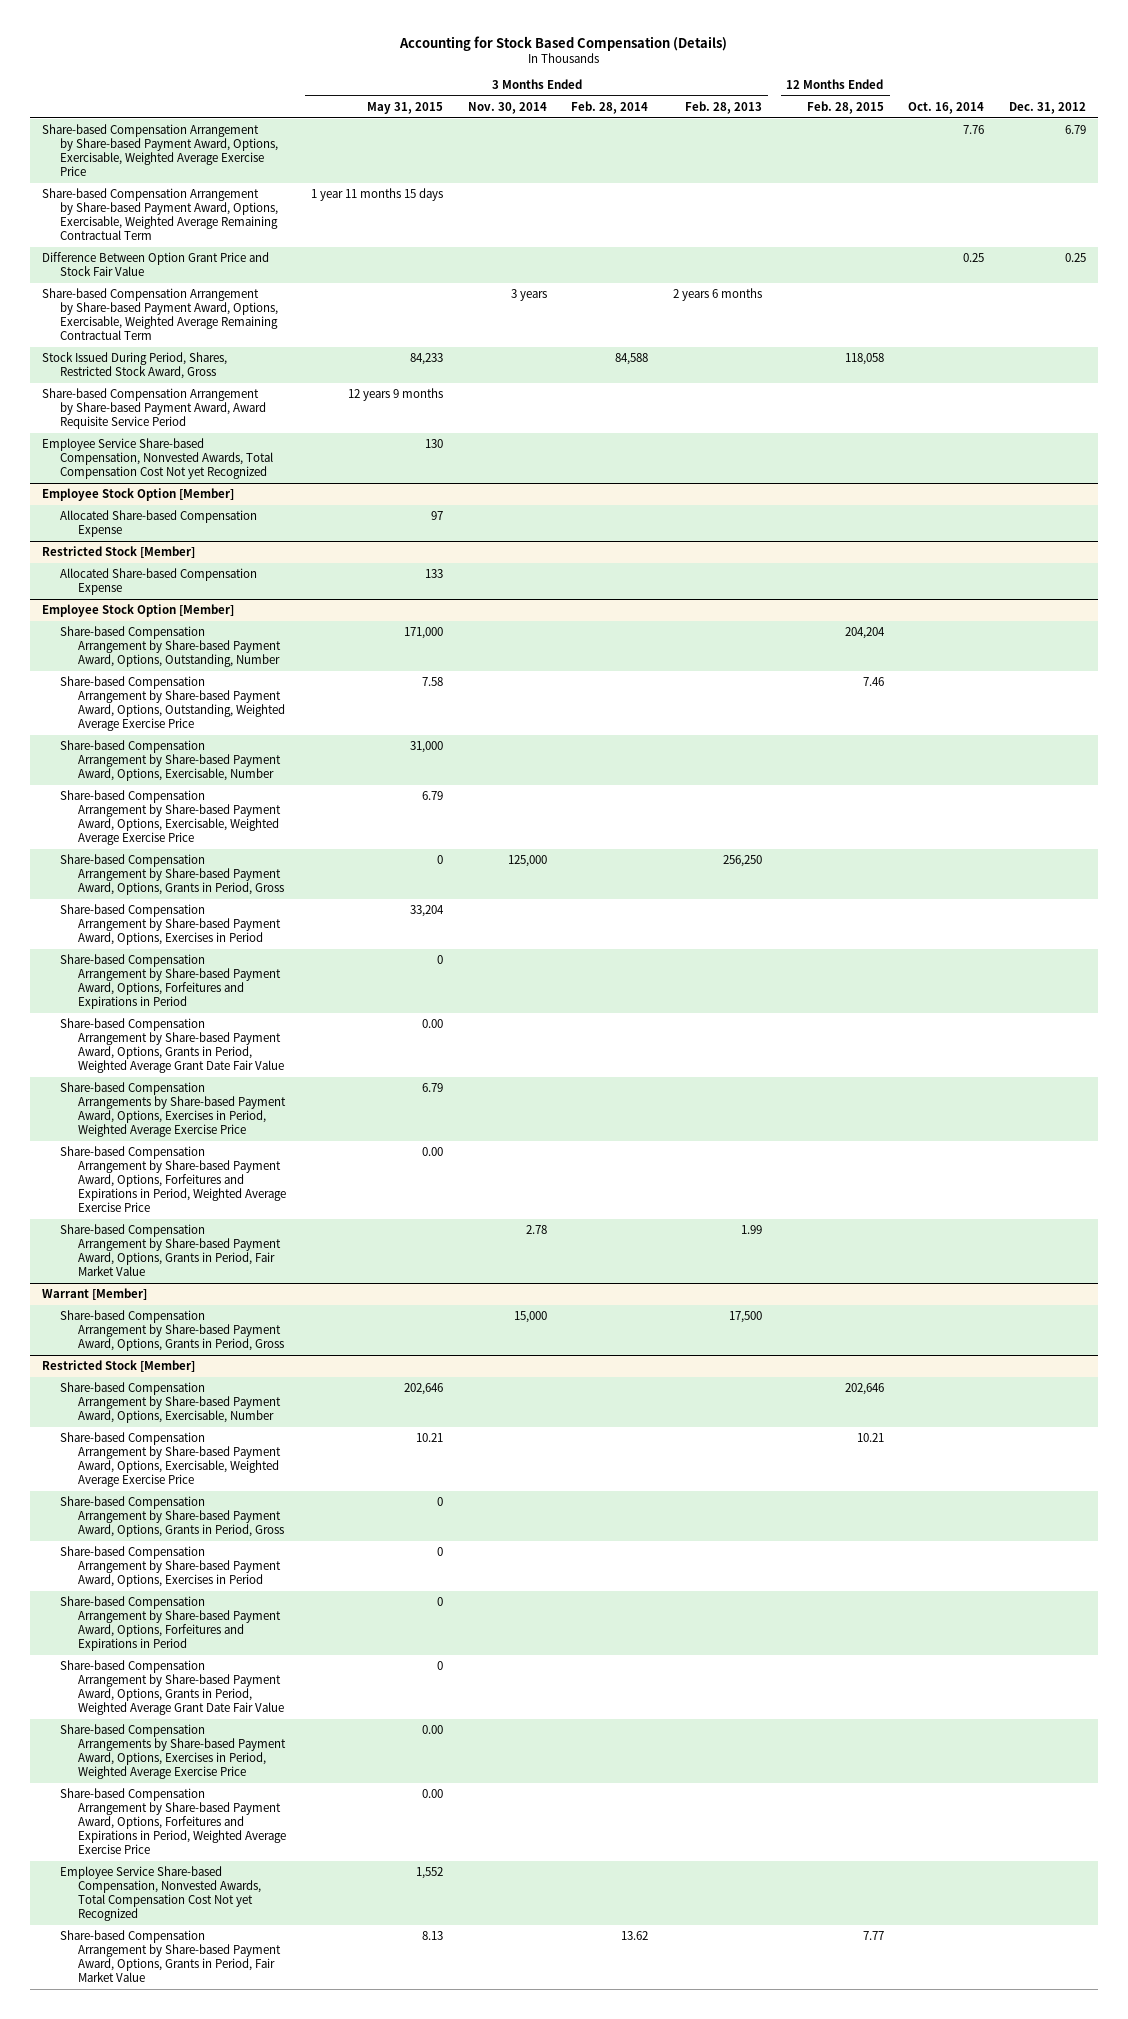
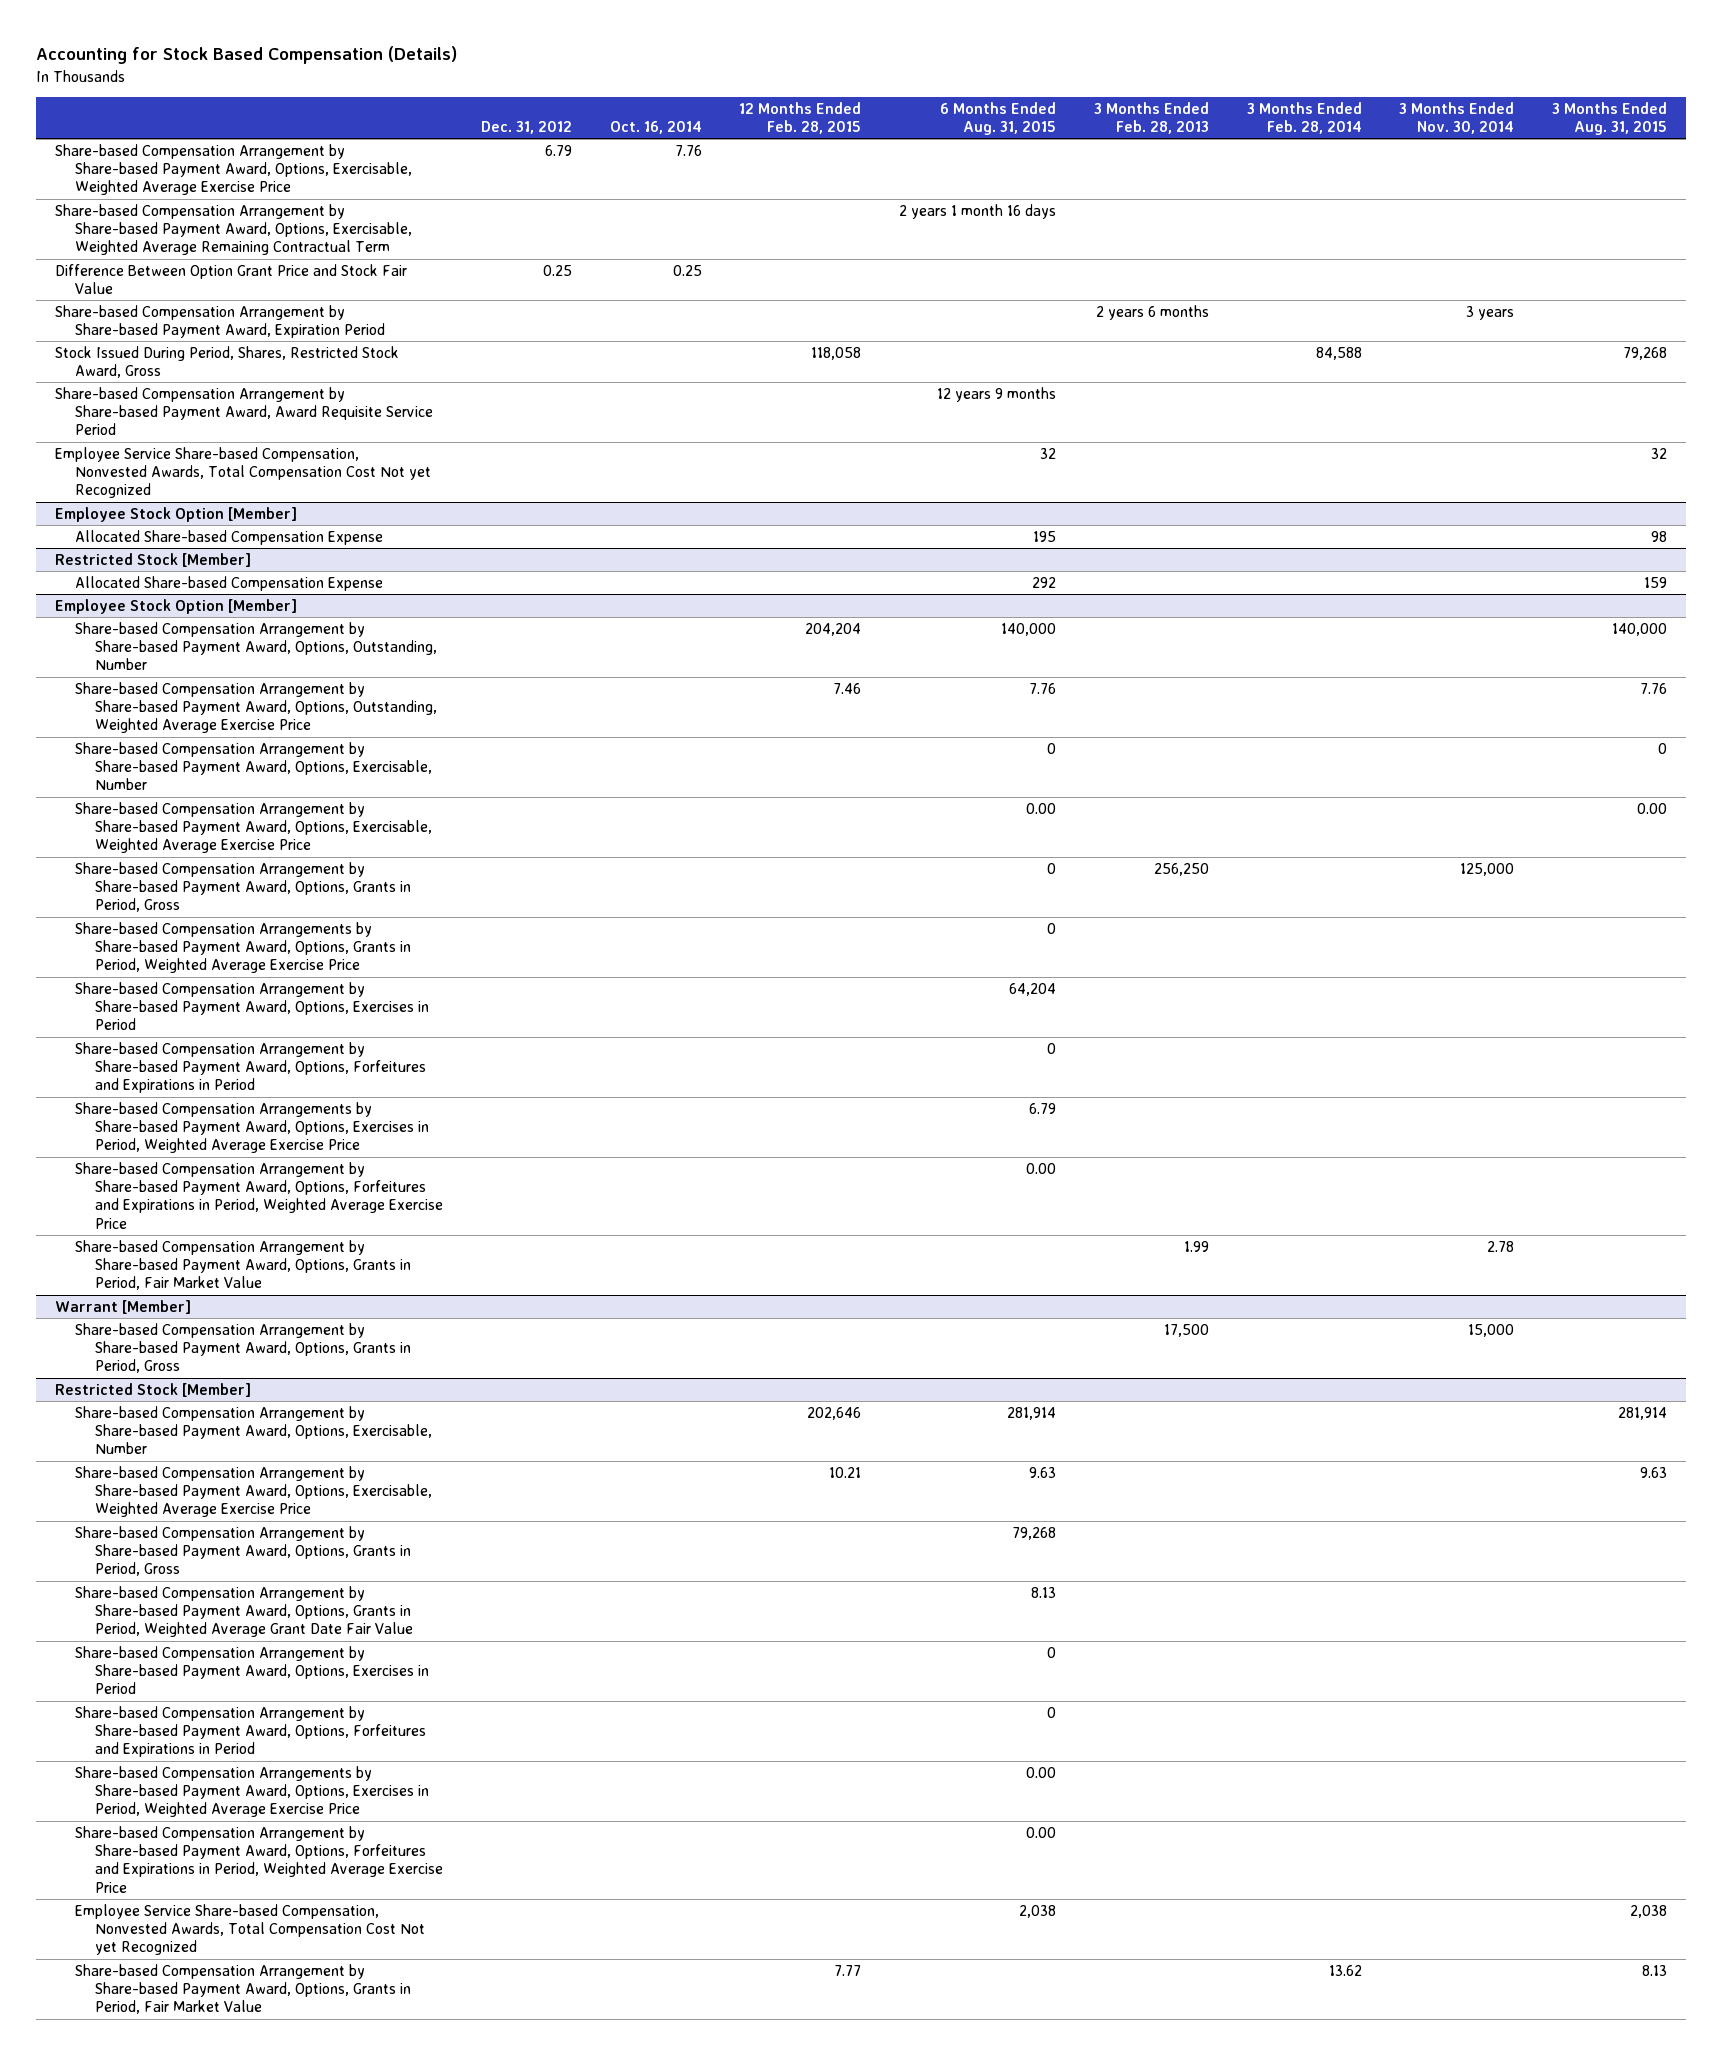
[367,101,444,114] May 31, 2015 -> none
none -> [940,101,1057,136] 6 Months Ended Aug. 31, 2015
none -> [1552,101,1668,136] 3 Months Ended Aug. 31, 2015
[42,288,279,341] Share-based Compensation Arrangement by Share-based Payment Award, Options, Exercisable, Weighted Average Remaining Contractual Term -> [55,304,386,339] Share-based Compensation Arrangement by Share-based Payment Award, Expiration Period
none -> [75,921,412,974] Share-based Compensation Arrangements by Share-based Payment Award, Options, Grants in Period, Weighted Average Exercise Price
[60,1018,285,1074] Share-based Compensation Arrangement by Share-based Payment Award, Options, Grants in Period, Weighted Average Grant Date Fair Value -> none
[60,1660,285,1716] Share-based Compensation Arrangement by Share-based Payment Award, Options, Grants in Period, Weighted Average Grant Date Fair Value -> [75,1585,414,1638] Share-based Compensation Arrangement by Share-based Payment Award, Options, Grants in Period, Weighted Average Grant Date Fair Value

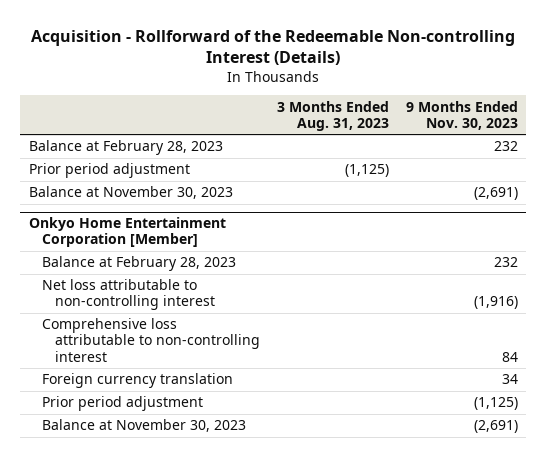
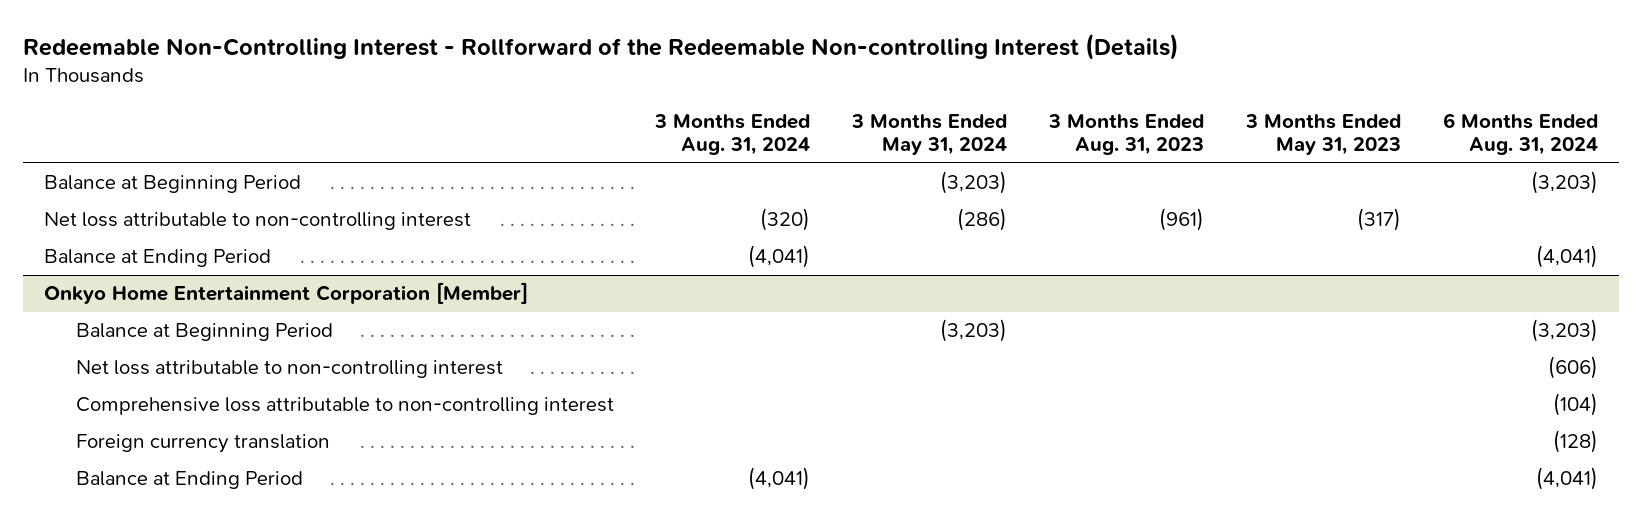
[31,29,516,66] Acquisition - Rollforward of the Redeemable Non-controlling Interest (Details) -> [23,33,1180,60] Redeemable Non-Controlling Interest - Rollforward of the Redeemable Non-controlling Interest (Details)
[405,100,518,130] 9 Months Ended Nov. 30, 2023 -> none
none -> [654,113,811,156] 3 Months Ended Aug. 31, 2024
none -> [851,113,1008,156] 3 Months Ended May 31, 2024
none -> [1245,113,1402,156] 3 Months Ended May 31, 2023
none -> [1443,112,1599,156] 6 Months Ended Aug. 31, 2024
[28,163,190,179] Prior period adjustment -> none
[28,140,223,156] Balance at February 28, 2023 -> [44,175,302,194] Balance at Beginning Period
none -> [44,212,472,231] Net loss attributable to non-controlling interest
[28,186,233,200] Balance at November 30, 2023 -> [44,249,272,268] Balance at Ending Period
[42,256,237,272] Balance at February 28, 2023 -> [75,323,333,342] Balance at Beginning Period
[42,396,204,412] Prior period adjustment -> none
[42,419,247,433] Balance at November 30, 2023 -> [75,471,303,490] Balance at Ending Period

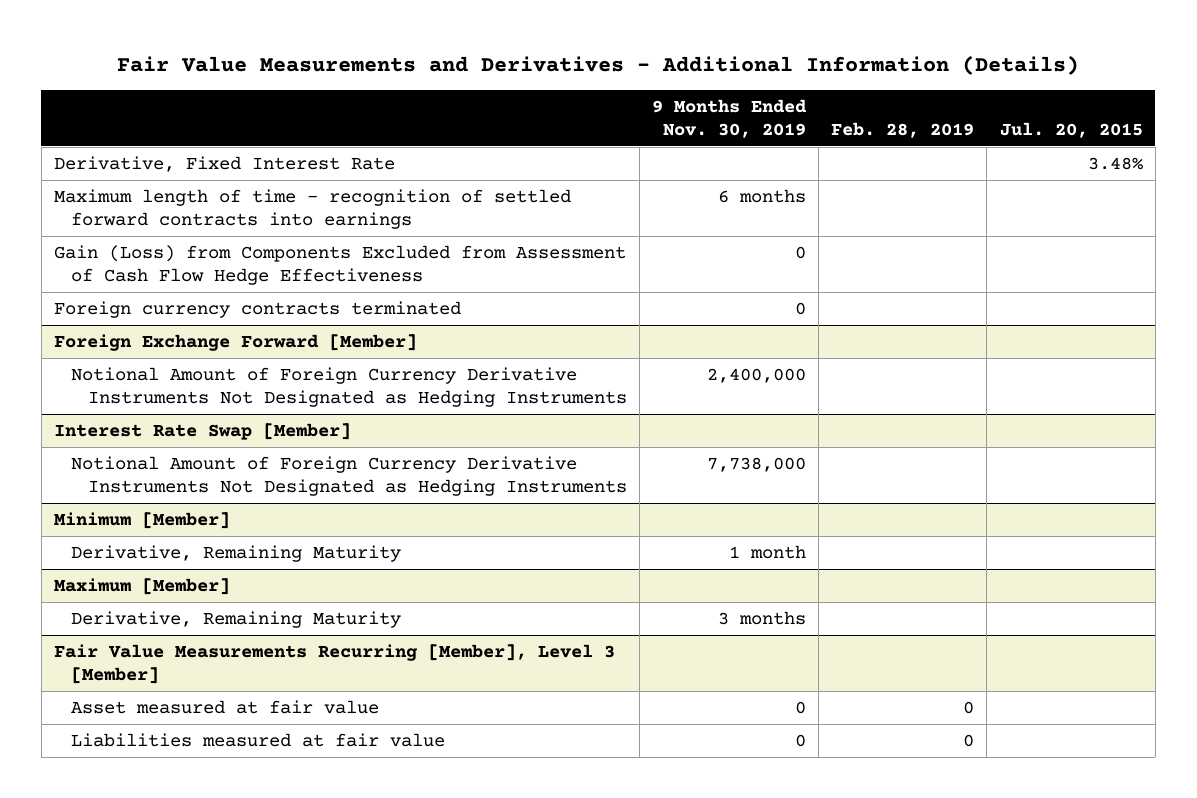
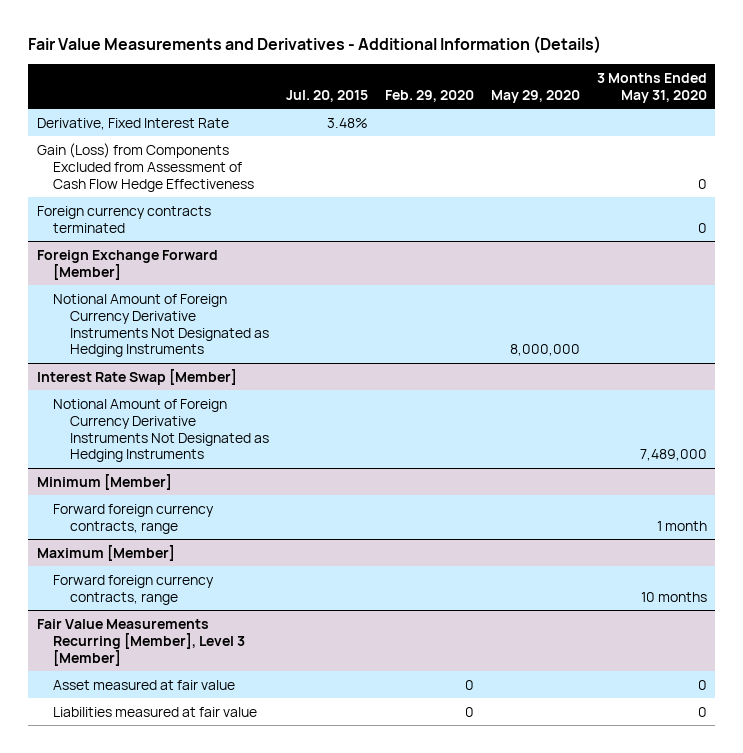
[651,98,807,138] 9 Months Ended Nov. 30, 2019 -> none
[831,121,975,138] Feb. 28, 2019 -> none
none -> [384,89,474,102] Feb. 29, 2020
none -> [490,89,580,103] May 29, 2020
none -> [596,72,707,103] 3 Months Ended May 31, 2020
[54,189,572,230] Maximum length of time - recognition of settled forward contracts into earnings -> none
[70,545,401,563] Derivative, Remaining Maturity -> [53,503,215,534] Forward foreign currency contracts, range
[70,611,401,629] Derivative, Remaining Maturity -> [53,574,215,605] Forward foreign currency contracts, range

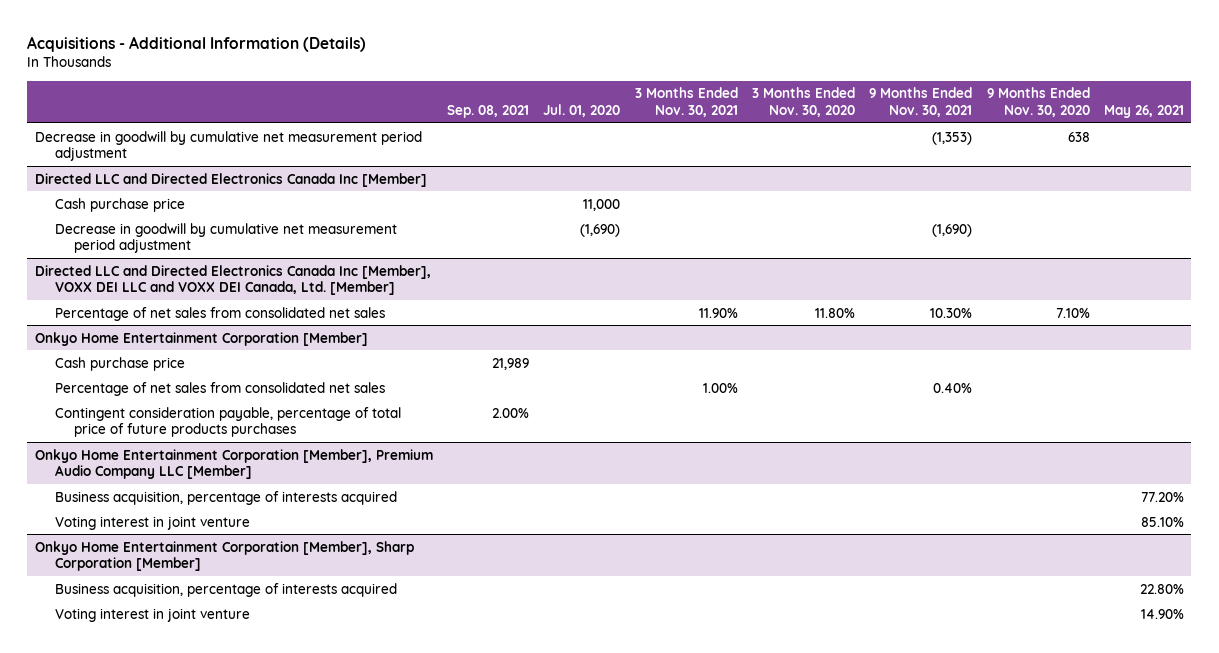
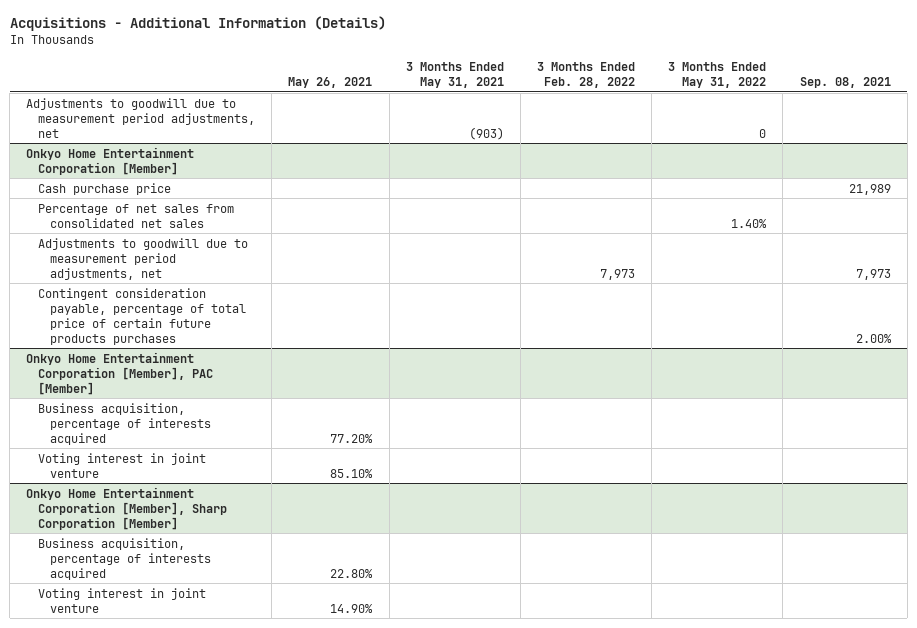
[543,104,621,118] Jul. 01, 2020 -> none
[634,87,738,118] 3 Months Ended Nov. 30, 2021 -> none
[752,87,856,118] 3 Months Ended Nov. 30, 2020 -> none
[869,87,973,118] 9 Months Ended Nov. 30, 2021 -> none
[986,87,1090,118] 9 Months Ended Nov. 30, 2020 -> none
none -> [405,61,504,88] 3 Months Ended May 31, 2021
none -> [536,61,635,88] 3 Months Ended Feb. 28, 2022
none -> [668,61,767,88] 3 Months Ended May 31, 2022
[34,172,427,187] Directed LLC and Directed Electronics Canada Inc [Member] -> none
[54,197,185,212] Cash purchase price -> none
[54,222,397,254] Decrease in goodwill by cumulative net measurement period adjustment -> none
[34,264,431,296] Directed LLC and Directed Electronics Canada Inc [Member], VOXX DEI LLC and VOXX DEI Canada, Ltd. [Member] -> none
[54,306,385,321] Percentage of net sales from consolidated net sales -> none
[34,130,422,162] Decrease in goodwill by cumulative net measurement period adjustment -> [26,97,256,138] Adjustments to goodwill due to measurement period adjustments, net
none -> [38,237,249,280] Adjustments to goodwill due to measurement period adjustments, net
[54,406,401,438] Contingent consideration payable, percentage of total price of future products purchases -> [38,287,246,345] Contingent consideration payable, percentage of total price of certain future products purchases
[34,448,433,480] Onkyo Home Entertainment Corporation [Member], Premium Audio Company LLC [Member] -> [26,351,214,395] Onkyo Home Entertainment Corporation [Member], PAC [Member]

